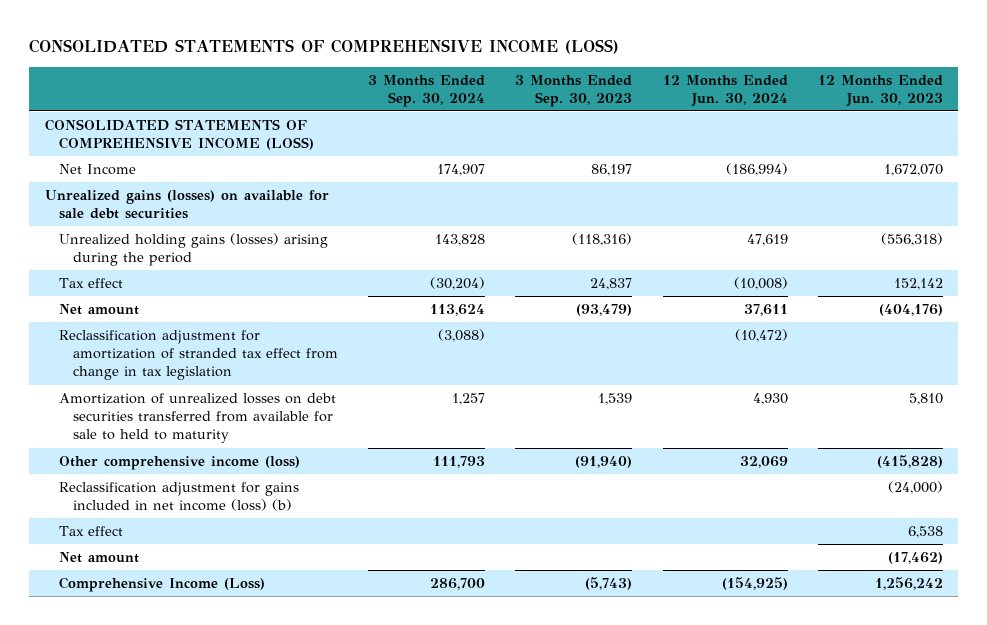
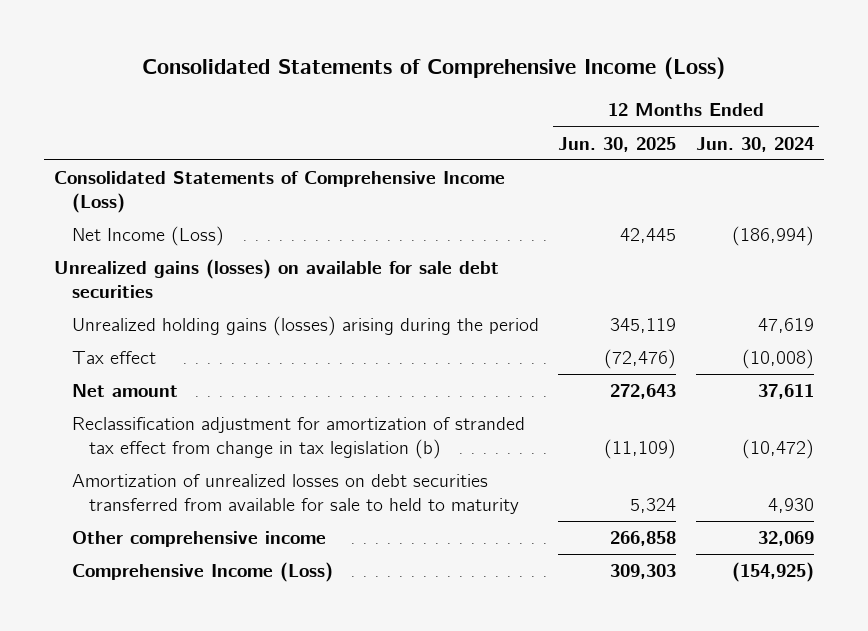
[29,39,620,55] CONSOLIDATED STATEMENTS OF COMPREHENSIVE INCOME (LOSS) -> [141,57,725,80] Consolidated Statements of Comprehensive Income (Loss)
[368,74,486,107] 3 Months Ended Sep. 30, 2024 -> none
[515,74,633,107] 3 Months Ended Sep. 30, 2023 -> none
[817,74,943,107] 12 Months Ended Jun. 30, 2023 -> none
none -> [558,136,677,152] Jun. 30, 2025
[44,119,314,151] CONSOLIDATED STATEMENTS OF COMPREHENSIVE INCOME (LOSS) -> [54,171,506,213] Consolidated Statements of Comprehensive Income (Loss)
[58,164,136,176] Net Income -> [71,226,224,247] Net Income (Loss)
[58,330,339,381] Reclassification adjustment for amortization of stranded tax effect from change in tax legislation -> [71,417,525,459] Reclassification adjustment for amortization of stranded tax effect from change in tax legislation (b)
[58,482,299,512] Reclassification adjustment for gains included in net income (loss) (b) -> none
[58,526,123,537] Tax effect -> none
[58,552,139,564] Net amount -> none
[58,456,300,471] Other comprehensive income (loss) -> [71,531,326,548] Other comprehensive income

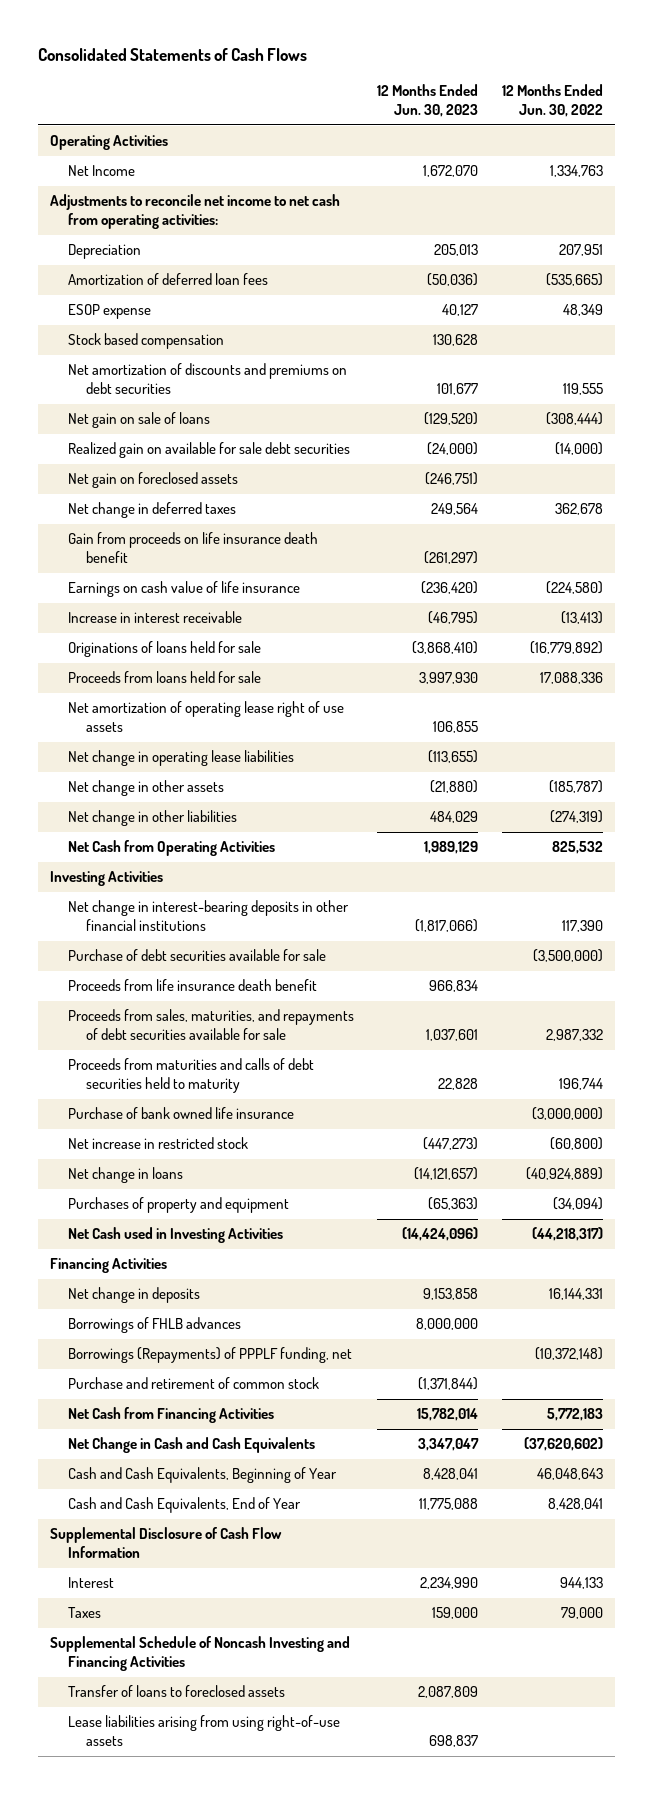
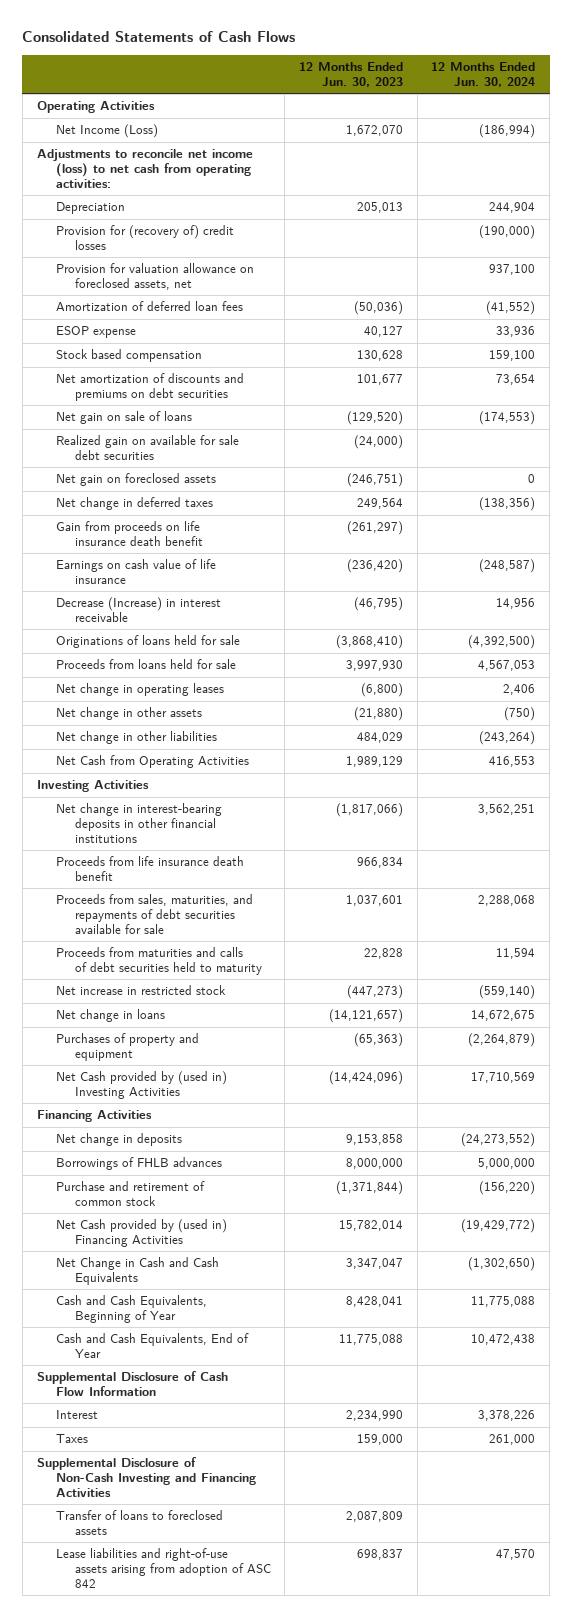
[501,84,603,118] 12 Months Ended Jun. 30, 2022 -> none
none -> [431,61,536,87] 12 Months Ended Jun. 30, 2024
[67,165,135,177] Net Income -> [55,124,158,139] Net Income (Loss)
[50,194,341,230] Adjustments to reconcile net income to net cash from operating activities: -> [36,149,253,188] Adjustments to reconcile net income (loss) to net cash from operating activities:
none -> [55,225,234,250] Provision for (recovery of) credit losses
none -> [55,263,254,290] Provision for valuation allowance on foreclosed assets, net
[67,611,242,624] Increase in interest receivable -> [55,597,221,622] Decrease (Increase) in interest receivable
[67,701,344,733] Net amortization of operating lease right of use assets -> none
[67,750,294,767] Net change in operating lease liabilities -> [55,683,224,697] Net change in operating leases
[428,750,479,764] (113,655) -> [361,683,404,698] (6,800)
[67,949,326,962] Purchase of debt securities available for sale -> none
[67,1107,294,1120] Purchase of bank owned life insurance -> none
[67,1227,283,1244] Net Cash used in Investing Activities -> [55,1071,227,1099] Net Cash provided by (used in) Investing Activities
[67,1347,352,1364] Borrowings (Repayments) of PPPLF funding, net -> none
[67,1407,274,1424] Net Cash from Financing Activities -> [55,1219,227,1247] Net Cash provided by (used in) Financing Activities
[50,1636,351,1672] Supplemental Schedule of Noncash Investing and Financing Activities -> [36,1457,256,1497] Supplemental Disclosure of Non-Cash Investing and Financing Activities
[67,1715,340,1747] Lease liabilities arising from using right-of-use assets -> [55,1548,271,1588] Lease liabilities and right-of-use assets arising from adoption of ASC 842

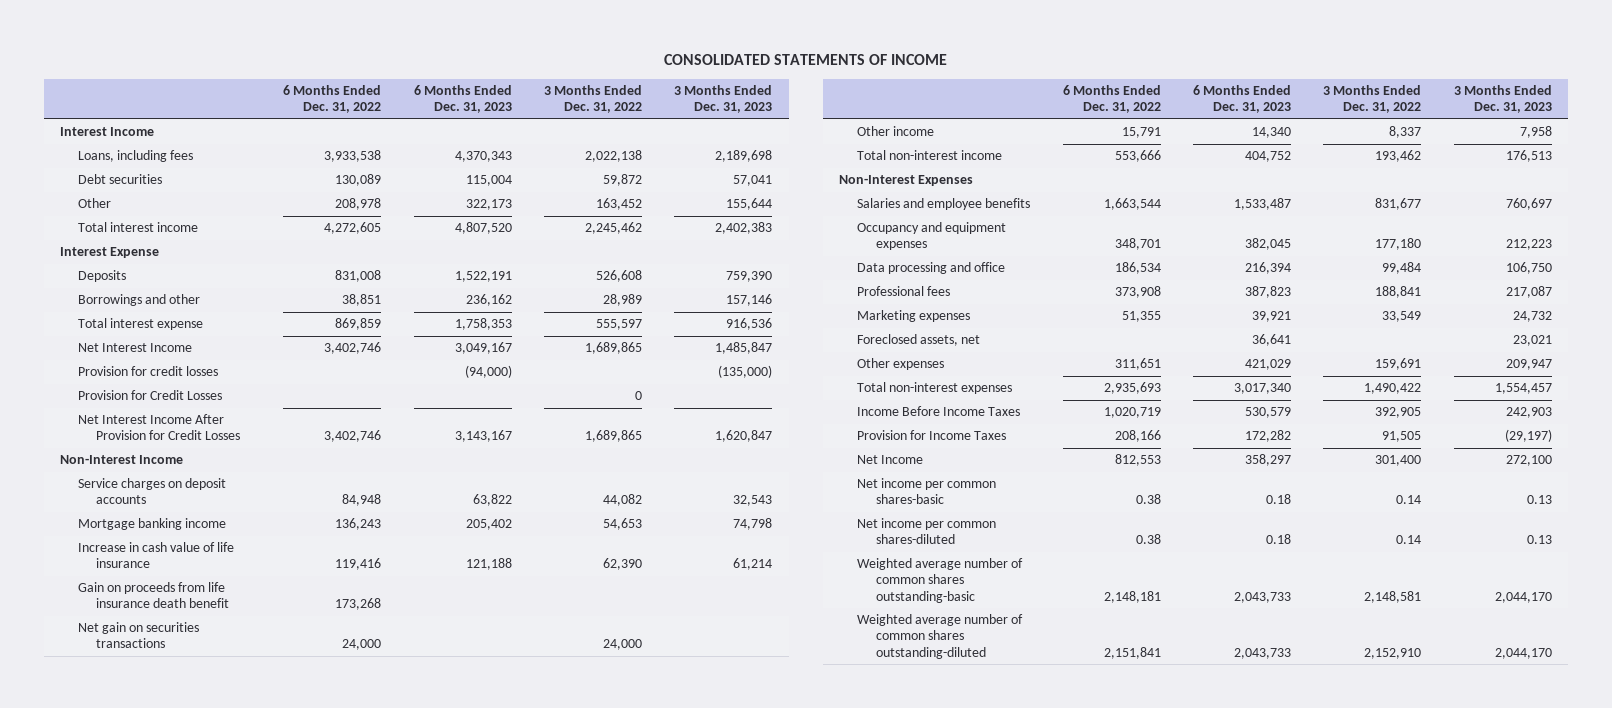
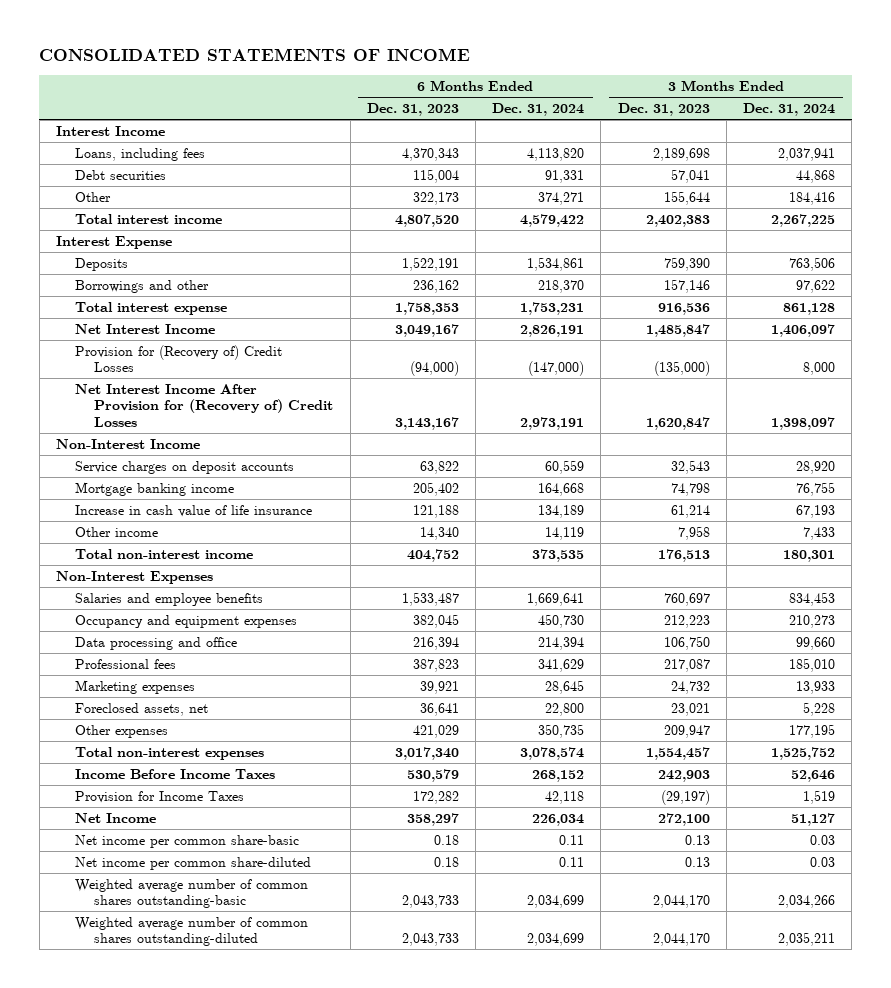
[283,85,382,114] 6 Months Ended Dec. 31, 2022 -> none
[544,85,643,114] 3 Months Ended Dec. 31, 2022 -> none
none -> [492,103,585,117] Dec. 31, 2024
none -> [743,103,836,117] Dec. 31, 2024
[78,390,223,401] Provision for Credit Losses -> none
[78,366,219,377] Provision for credit losses -> [75,344,283,373] Provision for (Recovery of) Credit Losses
[78,414,241,441] Net Interest Income After Provision for Credit Losses -> [75,383,334,427] Net Interest Income After Provision for (Recovery of) Credit Losses
[78,582,230,609] Gain on proceeds from life insurance death benefit -> none
[78,622,200,649] Net gain on securities transactions -> none
[857,478,997,505] Net income per common shares-basic -> [75,834,300,848] Net income per common share-basic
[857,518,997,545] Net income per common shares-diluted -> [75,856,312,870] Net income per common share-diluted

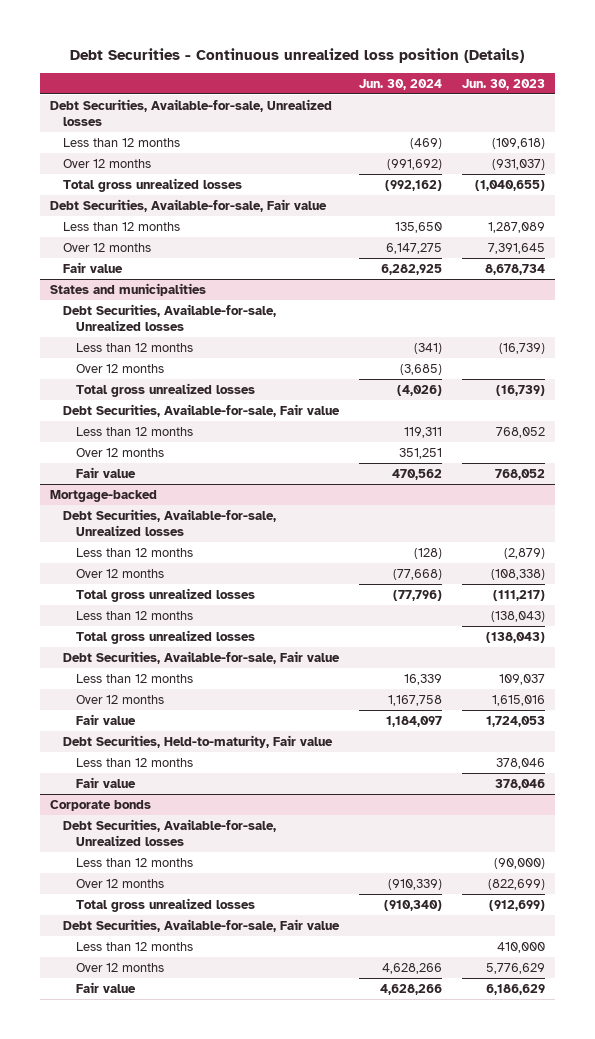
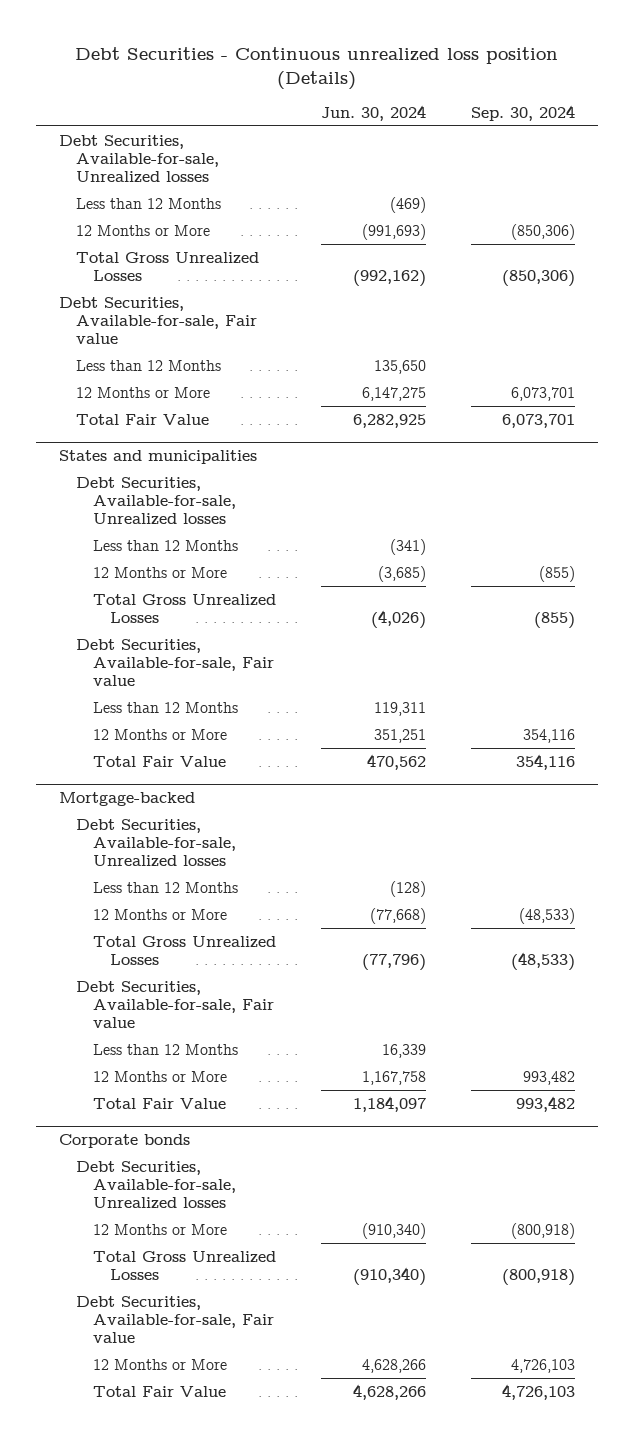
[461,78,545,90] Jun. 30, 2023 -> none
none -> [471,104,576,121] Sep. 30, 2024
[62,138,180,148] Less than 12 months -> [75,197,221,209] Less than 12 Months
[62,159,151,169] Over 12 months -> [75,224,210,236] 12 Months or More
[386,159,442,171] (991,692) -> [361,223,426,240] (991,693)
[62,178,242,193] Total gross unrealized losses -> [75,251,259,281] Total Gross Unrealized Losses
[62,222,180,232] Less than 12 months -> [75,359,221,371] Less than 12 Months
[62,243,151,253] Over 12 months -> [75,386,210,398] 12 Months or More
[62,262,123,274] Fair value -> [75,413,209,425] Total Fair Value
[75,343,193,353] Less than 12 months -> [92,539,238,551] Less than 12 Months
[75,364,164,374] Over 12 months -> [92,566,227,578] 12 Months or More
[75,383,255,398] Total gross unrealized losses -> [92,593,276,623] Total Gross Unrealized Losses
[75,427,193,437] Less than 12 months -> [92,701,238,713] Less than 12 Months
[75,448,164,458] Over 12 months -> [92,728,227,740] 12 Months or More
[75,467,136,479] Fair value -> [92,755,226,767] Total Fair Value
[75,611,193,621] Less than 12 months -> none
[75,630,255,645] Total gross unrealized losses -> none
[75,548,193,558] Less than 12 months -> [92,881,238,893] Less than 12 Months
[75,569,164,579] Over 12 months -> [92,908,227,920] 12 Months or More
[75,588,255,603] Total gross unrealized losses -> [92,935,276,965] Total Gross Unrealized Losses
[62,735,333,749] Debt Securities, Held-to-maturity, Fair value -> none
[75,758,193,768] Less than 12 months -> none
[75,777,136,789] Fair value -> none
[75,674,193,684] Less than 12 months -> [92,1043,238,1055] Less than 12 Months
[75,695,164,705] Over 12 months -> [92,1070,227,1082] 12 Months or More
[75,714,136,726] Fair value -> [92,1097,226,1109] Total Fair Value
[75,858,193,868] Less than 12 months -> none
[75,879,164,889] Over 12 months -> [92,1223,227,1235] 12 Months or More
[387,879,442,891] (910,339) -> [361,1222,426,1239] (910,340)
[75,898,255,913] Total gross unrealized losses -> [92,1250,276,1280] Total Gross Unrealized Losses
[75,942,193,952] Less than 12 months -> none
[75,963,164,973] Over 12 months -> [92,1358,227,1370] 12 Months or More
[75,982,136,994] Fair value -> [92,1385,226,1397] Total Fair Value

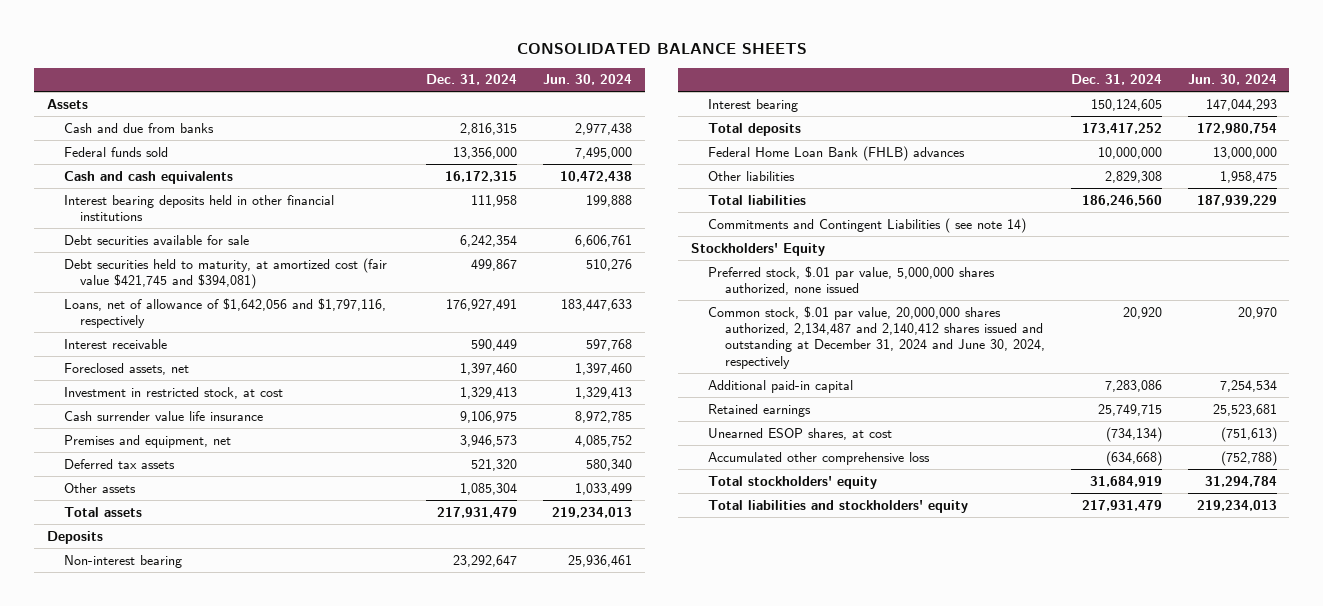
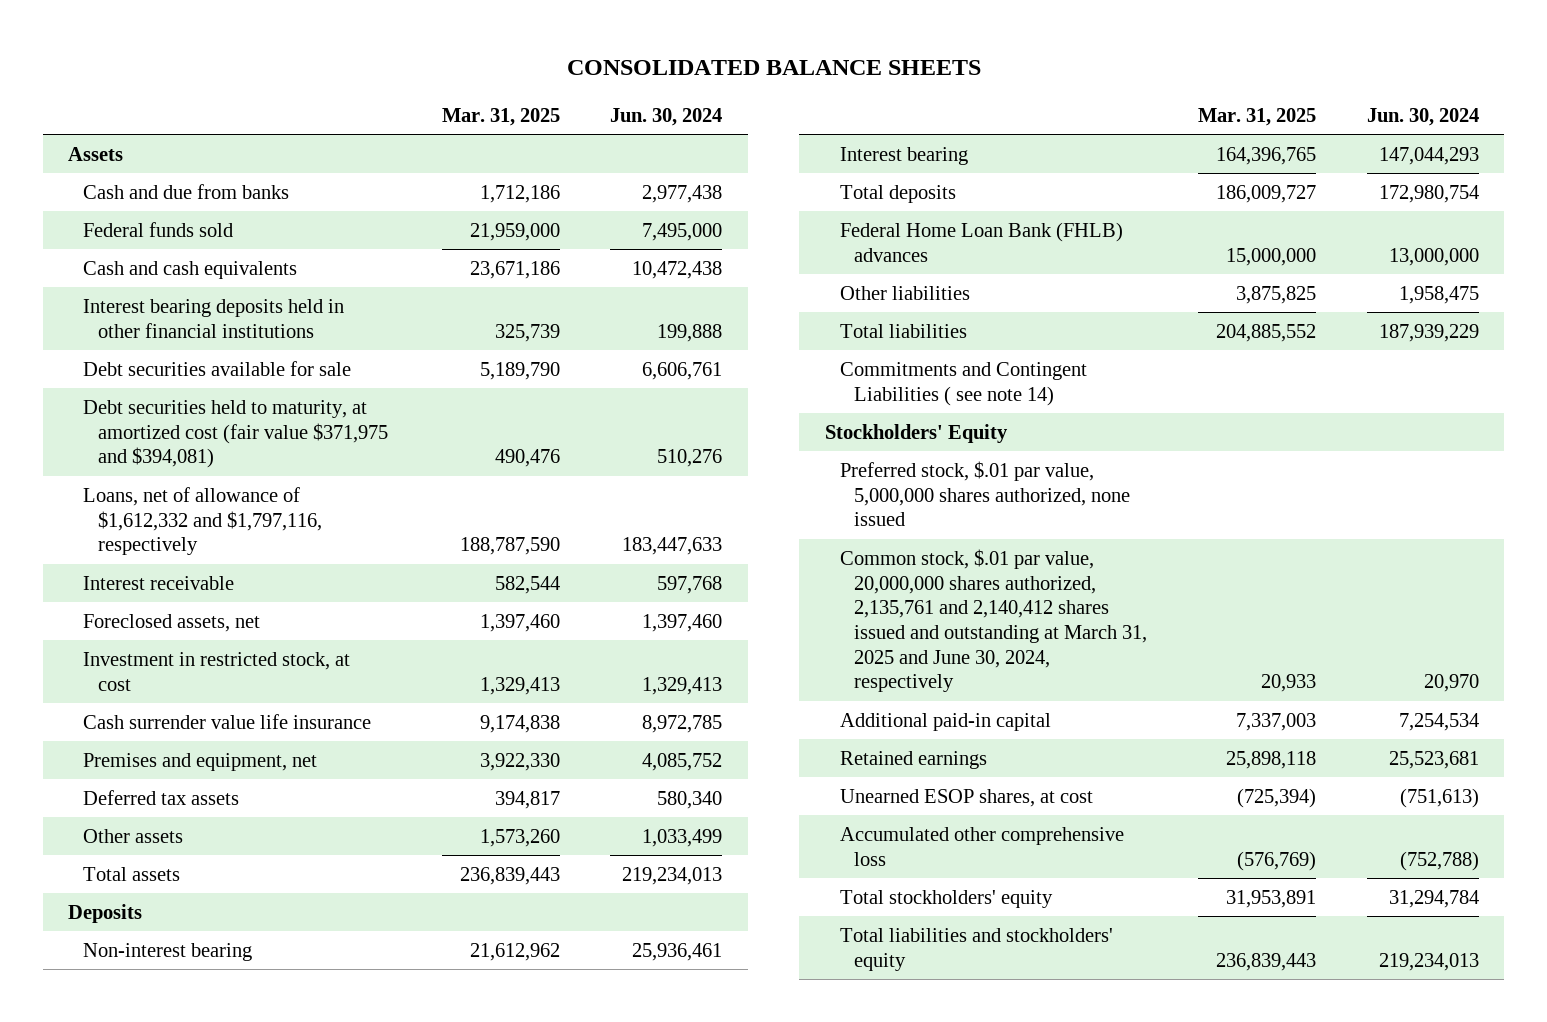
[426,74,518,86] Dec. 31, 2024 -> none
none -> [441,107,560,126] Mar. 31, 2025
[63,257,387,289] Debt securities held to maturity, at amortized cost (fair value $421,745 and $394,081) -> [82,399,388,469] Debt securities held to maturity, at amortized cost (fair value $371,975 and $394,081)
[63,297,386,328] Loans, net of allowance of $1,642,056 and $1,797,116, respectively -> [82,486,322,556] Loans, net of allowance of $1,612,332 and $1,797,116, respectively
[708,305,1045,369] Common stock, $.01 par value, 20,000,000 shares authorized, 2,134,487 and 2,140,412 shares issued and outstanding at December 31, 2024 and June 30, 2024, respectively -> [839,548,1148,693] Common stock, $.01 par value, 20,000,000 shares authorized, 2,135,761 and 2,140,412 shares issued and outstanding at March 31, 2025 and June 30, 2024, respectively

